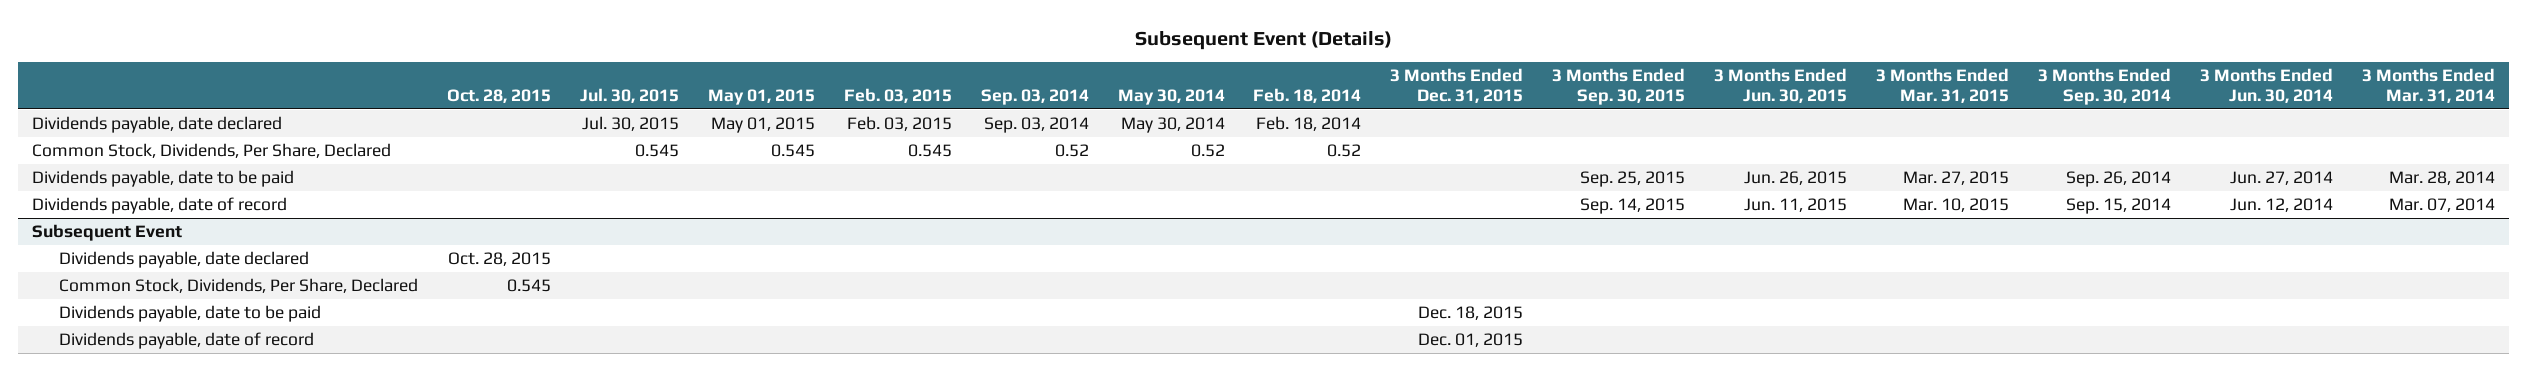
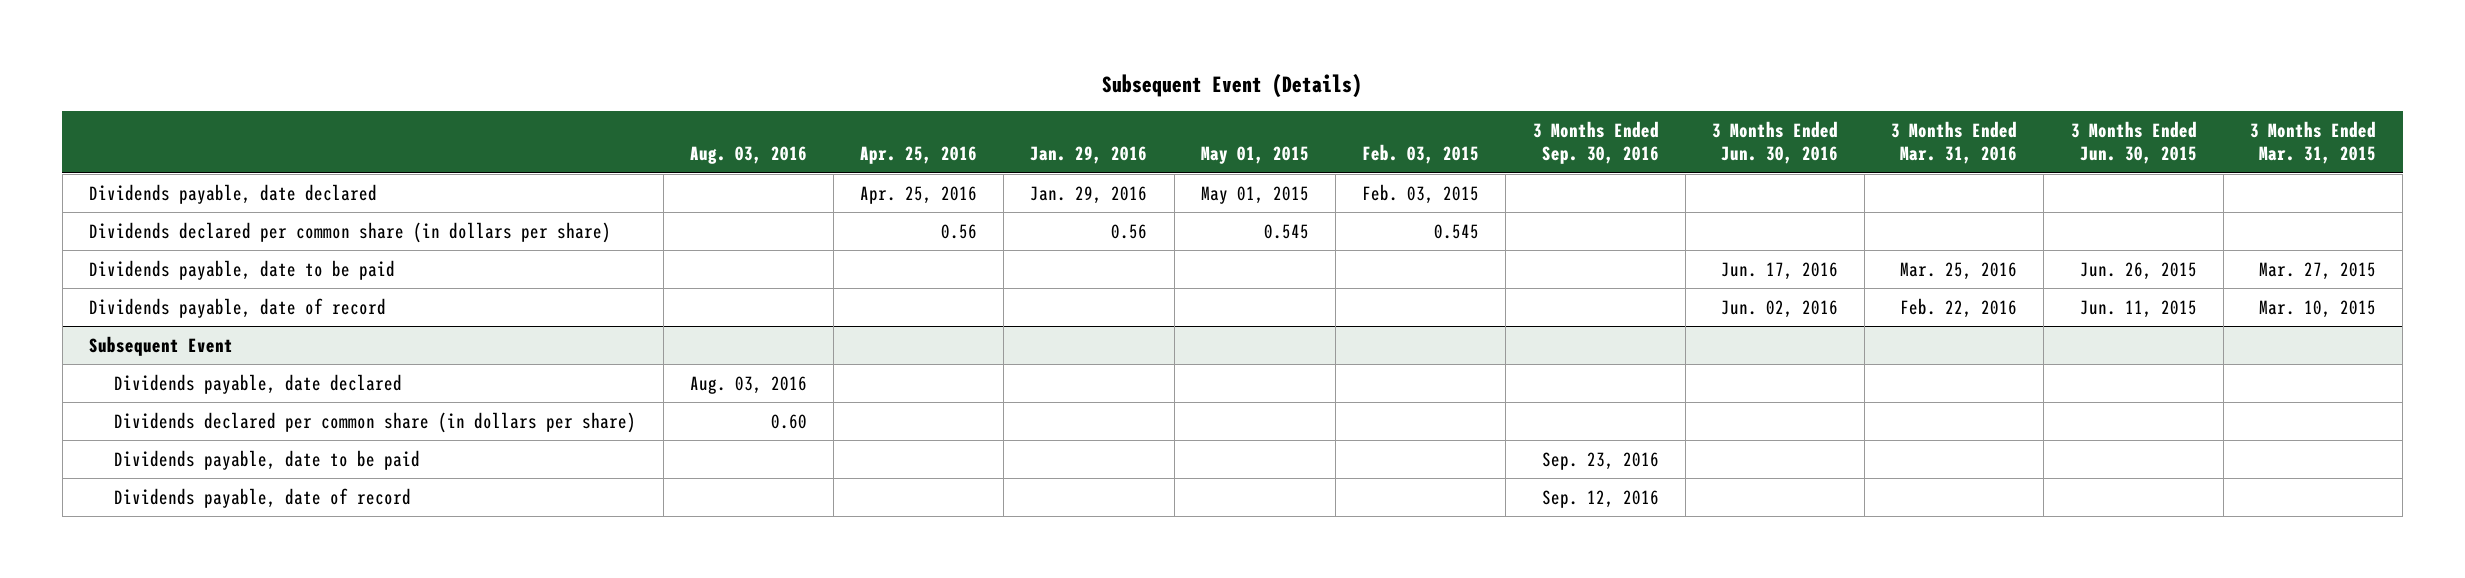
[447,89,552,104] Oct. 28, 2015 -> none
[580,88,680,104] Jul. 30, 2015 -> none
[980,89,1089,106] Sep. 03, 2014 -> none
[1117,89,1225,106] May 30, 2014 -> none
[1253,88,1362,104] Feb. 18, 2014 -> none
[1390,68,1524,104] 3 Months Ended Dec. 31, 2015 -> none
[1552,68,1686,106] 3 Months Ended Sep. 30, 2015 -> none
[2037,68,2171,106] 3 Months Ended Sep. 30, 2014 -> none
[2199,68,2333,104] 3 Months Ended Jun. 30, 2014 -> none
[2361,68,2495,104] 3 Months Ended Mar. 31, 2014 -> none
none -> [689,146,807,165] Aug. 03, 2016
none -> [860,146,978,165] Apr. 25, 2016
none -> [1030,146,1148,165] Jan. 29, 2016
none -> [1532,120,1659,165] 3 Months Ended Sep. 30, 2016
none -> [1711,120,1838,165] 3 Months Ended Jun. 30, 2016
none -> [1891,120,2018,165] 3 Months Ended Mar. 31, 2016
[32,142,392,158] Common Stock, Dividends, Per Share, Declared -> [88,221,611,243] Dividends declared per common share (in dollars per share)
[59,277,419,293] Common Stock, Dividends, Per Share, Declared -> [114,411,637,433] Dividends declared per common share (in dollars per share)

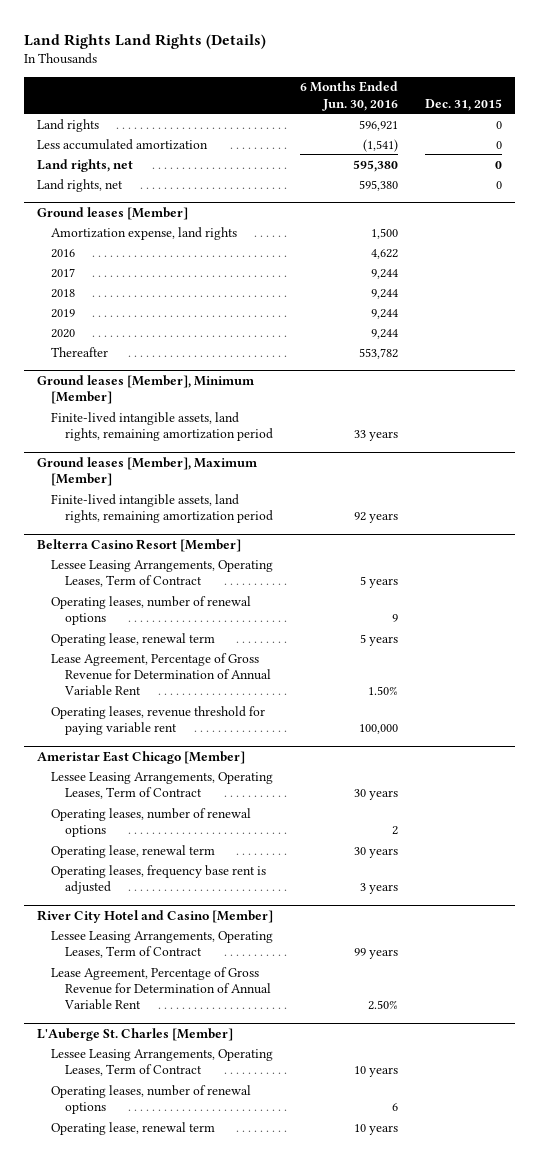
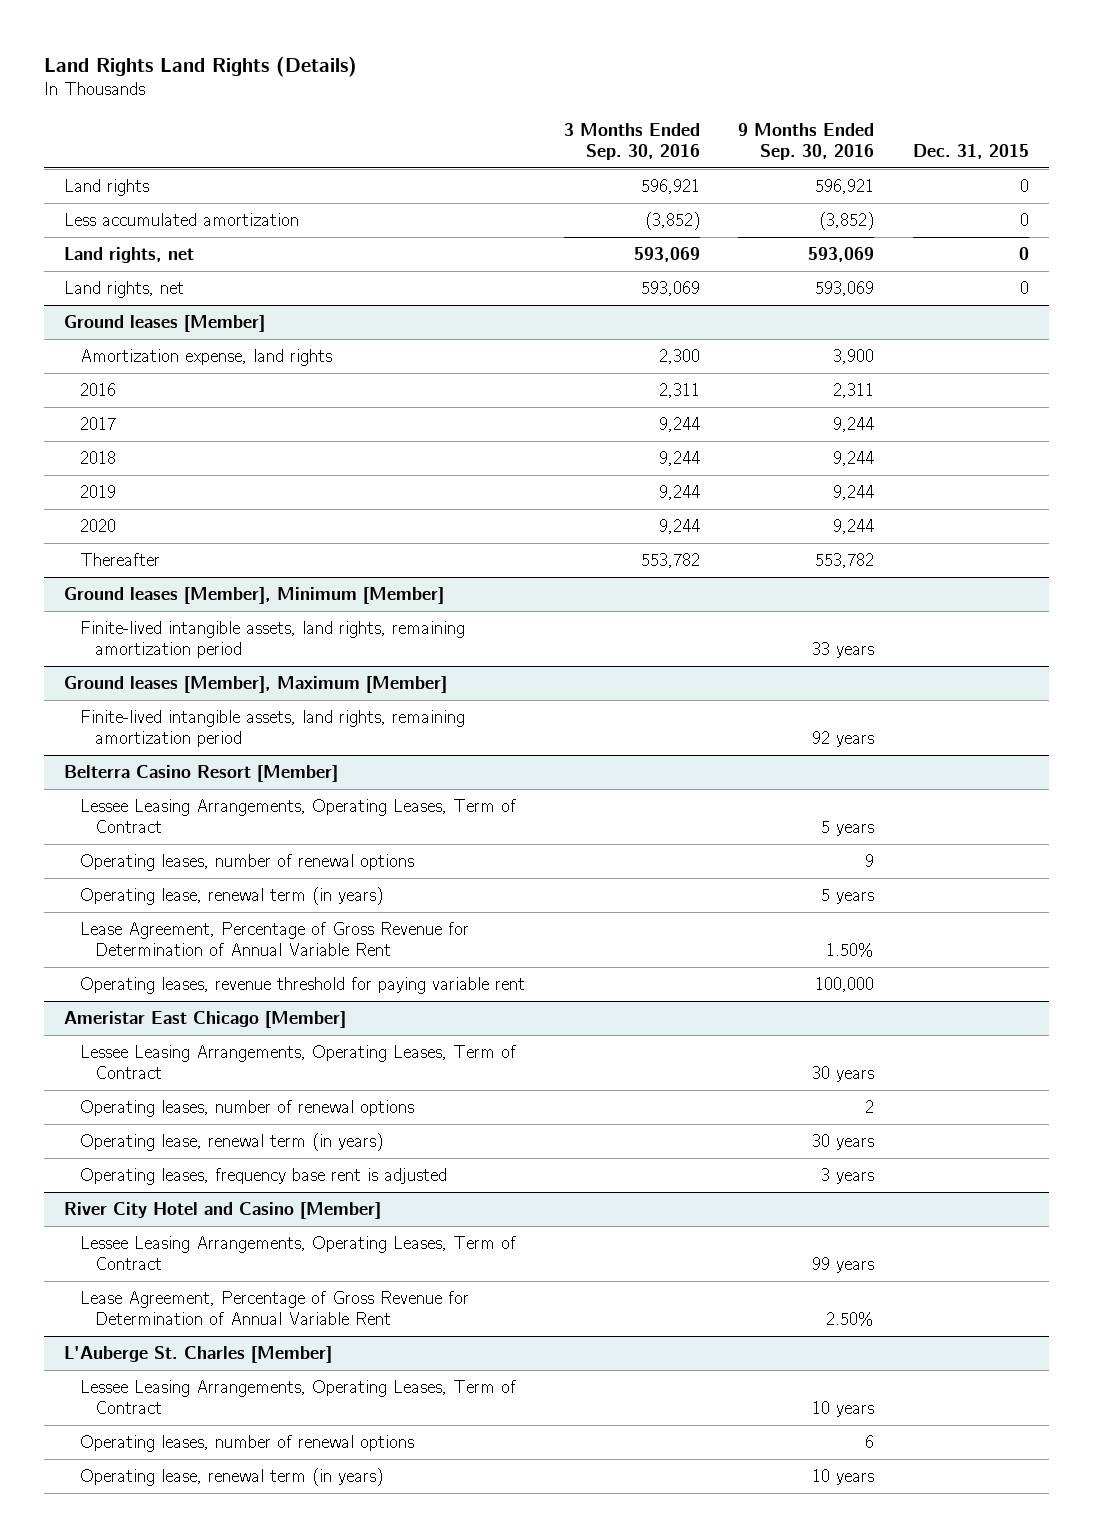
[300,81,399,111] 6 Months Ended Jun. 30, 2016 -> none
none -> [563,122,700,160] 3 Months Ended Sep. 30, 2016
none -> [738,122,875,160] 9 Months Ended Sep. 30, 2016
[51,632,216,646] Operating lease, renewal term -> [79,887,383,906] Operating lease, renewal term (in years)
[51,844,216,858] Operating lease, renewal term -> [79,1133,383,1152] Operating lease, renewal term (in years)
[51,1121,216,1135] Operating lease, renewal term -> [79,1468,383,1487] Operating lease, renewal term (in years)

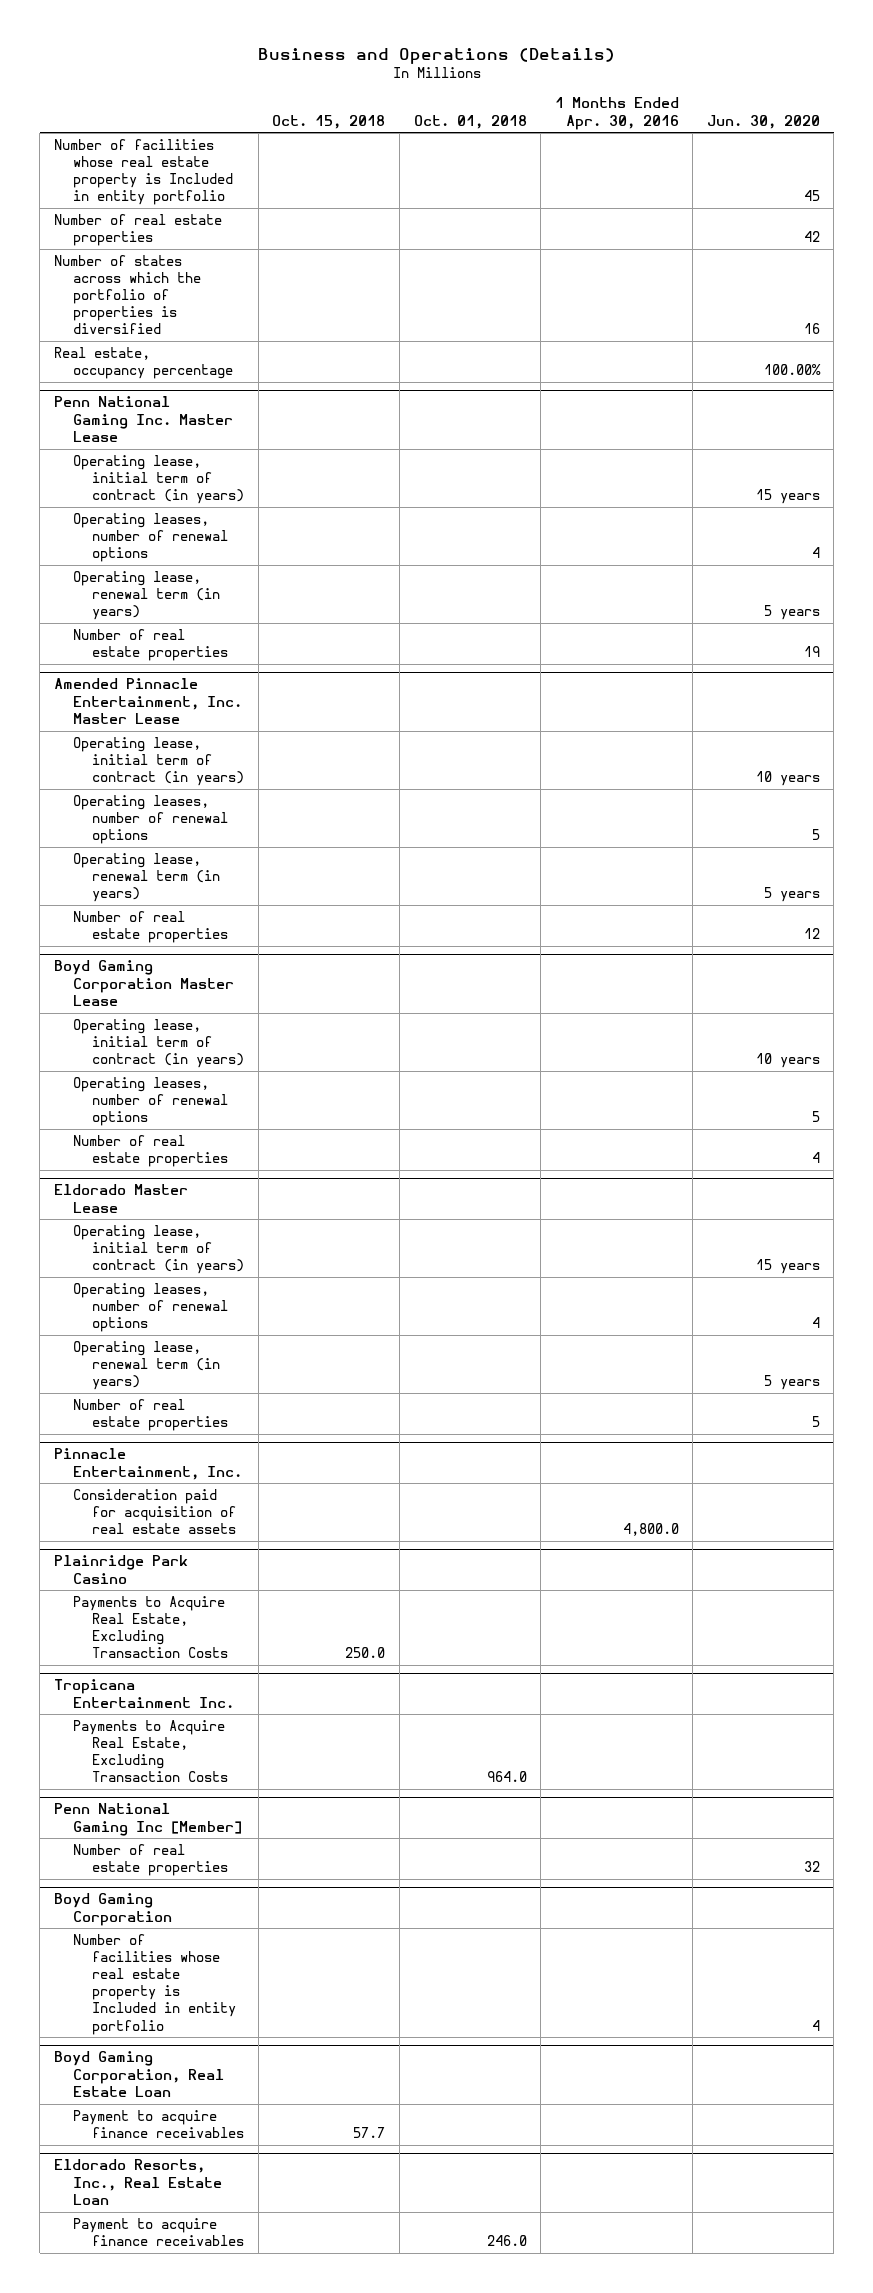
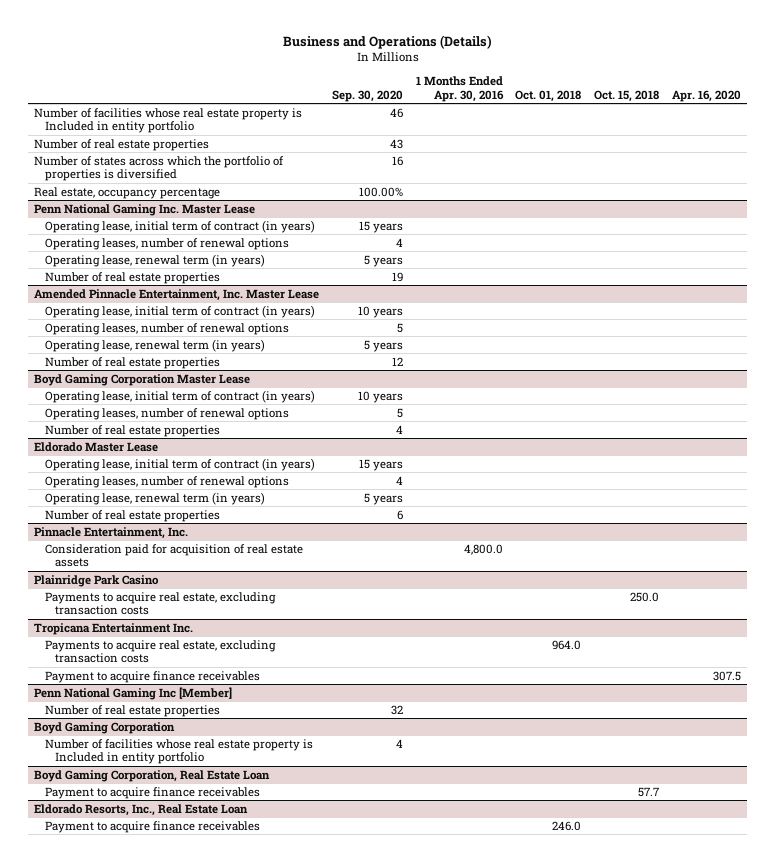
[706,114,820,129] Jun. 30, 2020 -> none
none -> [332,89,404,102] Sep. 30, 2020
none -> [671,89,741,102] Apr. 16, 2020
[73,1595,229,1659] Payments to Acquire Real Estate, Excluding Transaction Costs -> [44,591,276,616] Payments to acquire real estate, excluding transaction costs
[73,1719,229,1783] Payments to Acquire Real Estate, Excluding Transaction Costs -> [44,639,276,664] Payments to acquire real estate, excluding transaction costs
none -> [44,670,260,683] Payment to acquire finance receivables

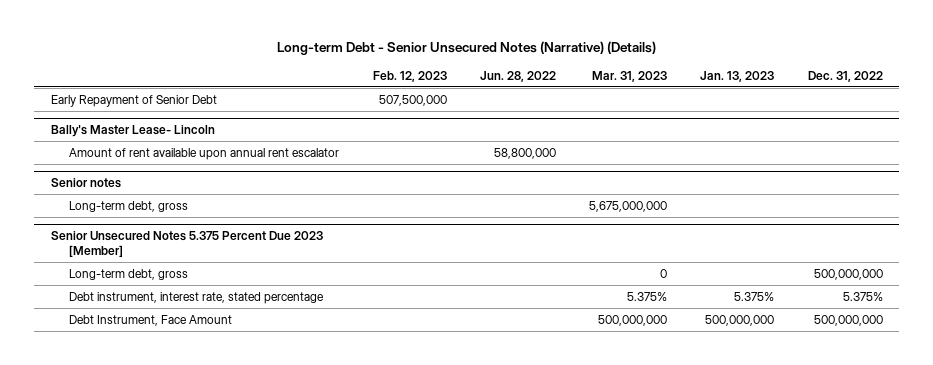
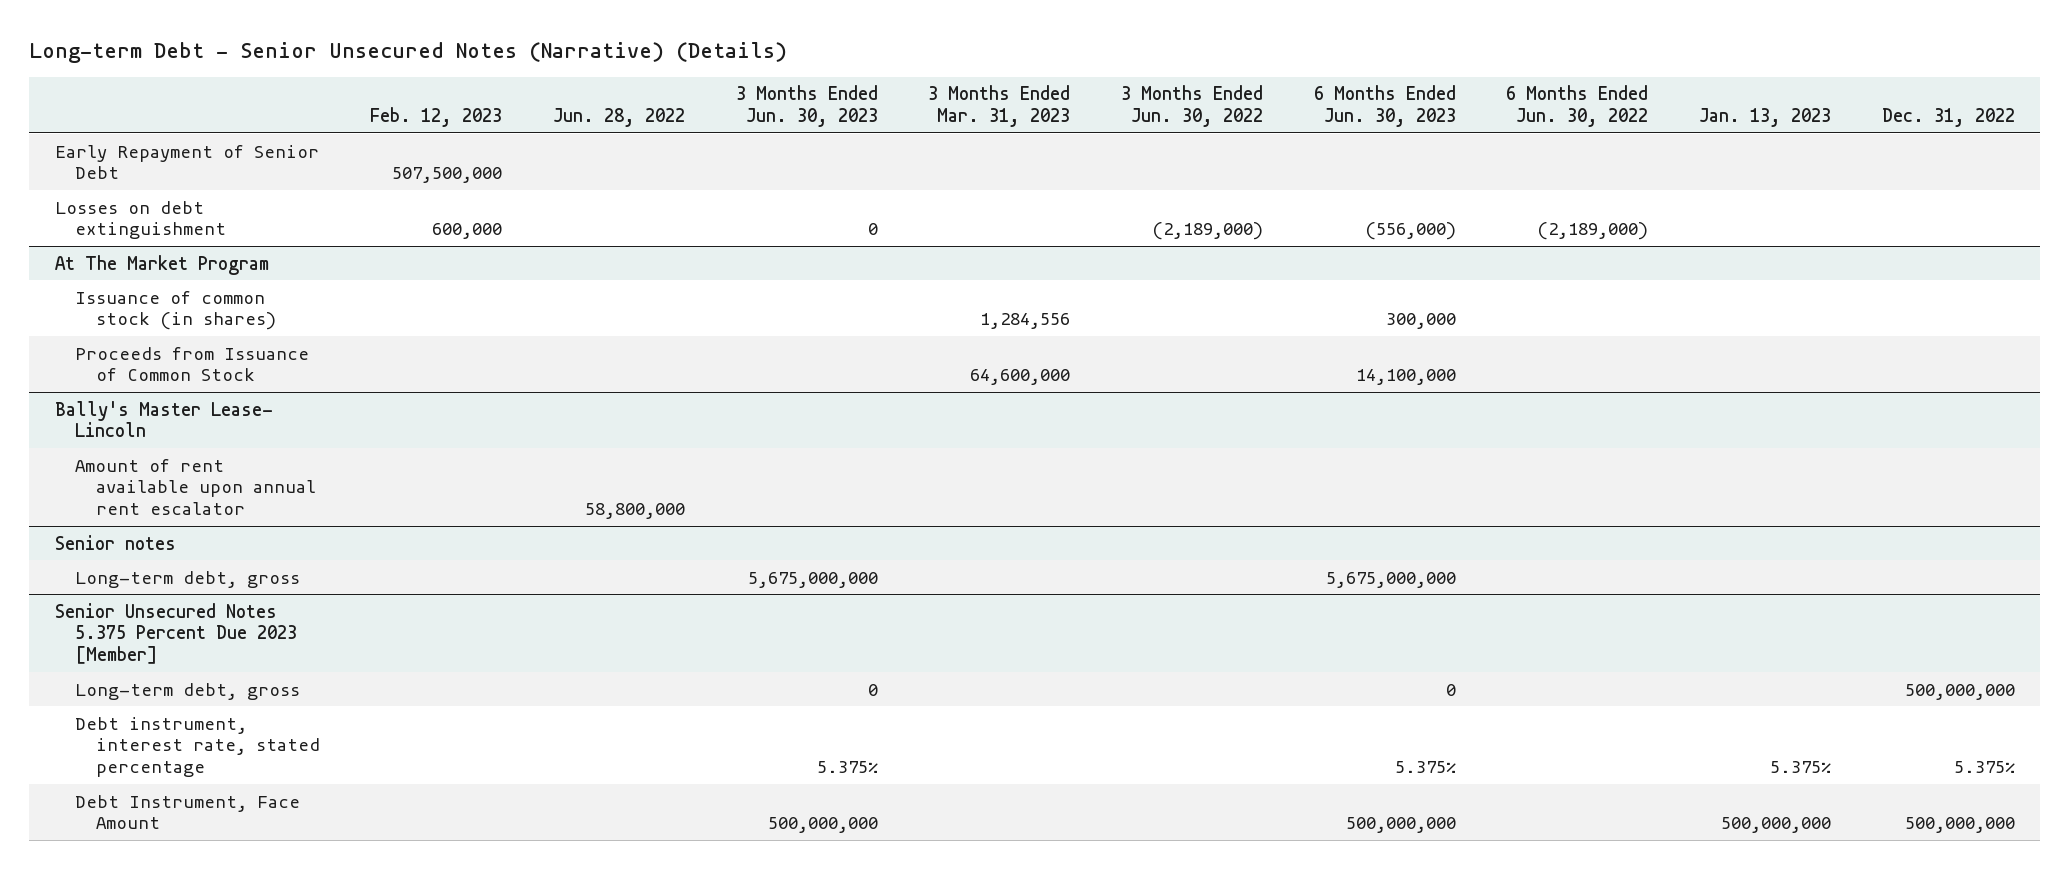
[592,70,668,82] Mar. 31, 2023 -> none
none -> [735,85,878,127] 3 Months Ended Jun. 30, 2023
none -> [928,85,1071,127] 3 Months Ended Mar. 31, 2023
none -> [1120,85,1263,127] 3 Months Ended Jun. 30, 2022
none -> [1313,85,1456,127] 6 Months Ended Jun. 30, 2023
none -> [1506,85,1649,127] 6 Months Ended Jun. 30, 2022
none -> [54,200,227,240] Losses on debt extinguishment
none -> [54,254,269,275] At The Market Program
none -> [75,290,276,331] Issuance of common stock (in shares)
none -> [75,346,310,382] Proceeds from Issuance of Common Stock

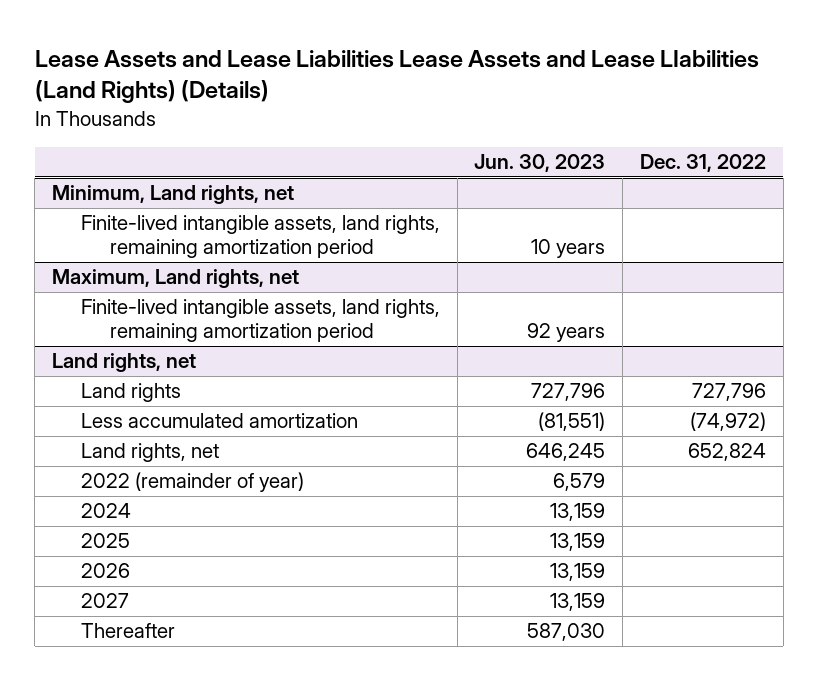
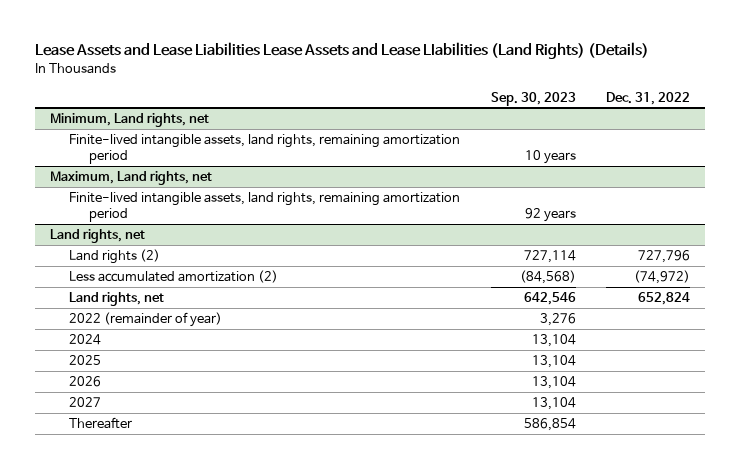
[474,154,606,173] Jun. 30, 2023 -> none
none -> [490,91,576,106] Sep. 30, 2023
[80,383,181,403] Land rights -> [69,249,161,265] Land rights (2)
[80,413,358,429] Less accumulated amortization -> [69,270,279,284] Less accumulated amortization (2)

